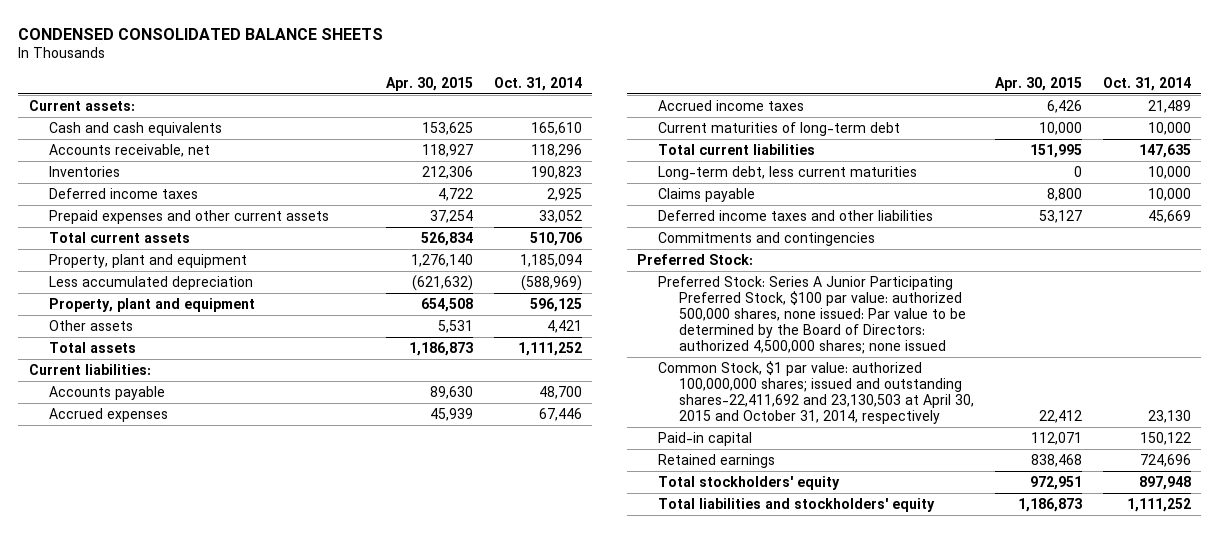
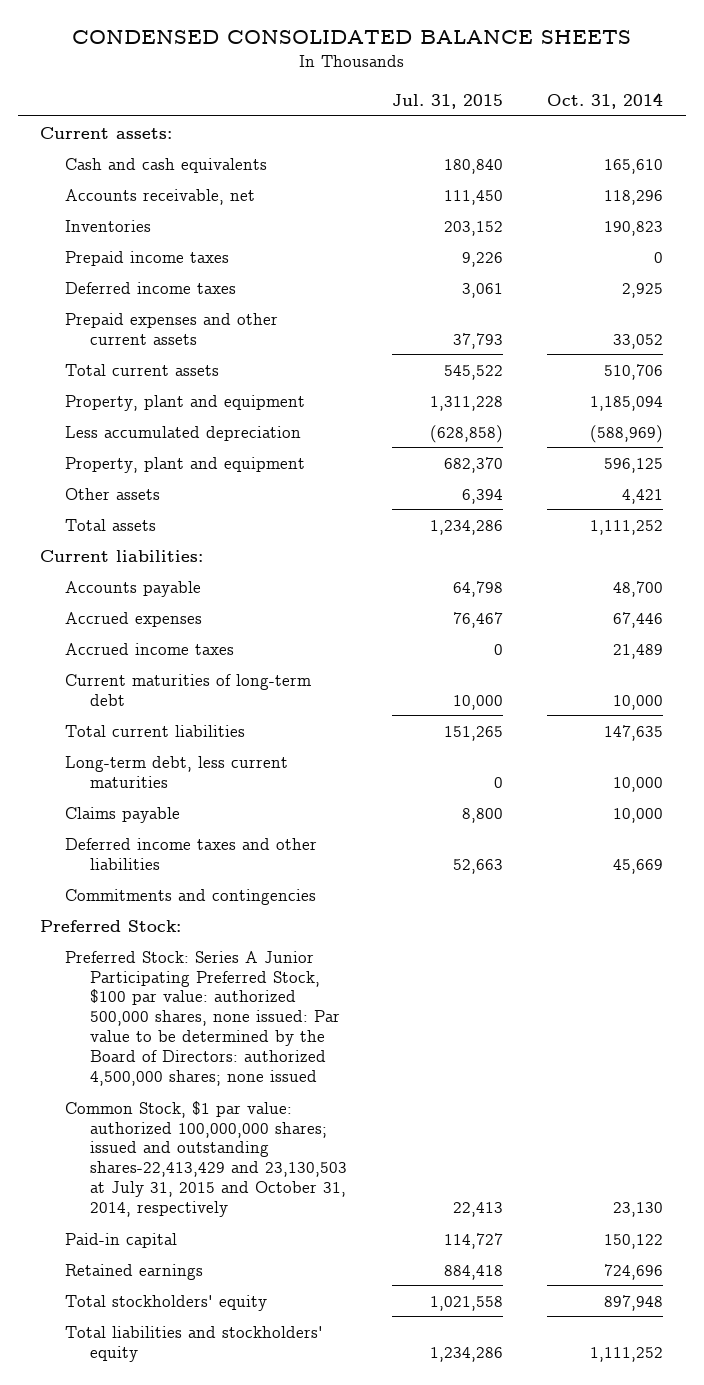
[385,76,473,91] Apr. 30, 2015 -> none
none -> [391,94,503,110] Jul. 31, 2015
none -> [65,250,230,266] Prepaid income taxes
[657,360,974,425] Common Stock, $1 par value: authorized 100,000,000 shares; issued and outstanding shares-22,411,692 and 23,130,503 at April 30, 2015 and October 31, 2014, respectively -> [65,1100,348,1218] Common Stock, $1 par value: authorized 100,000,000 shares; issued and outstanding shares-22,413,429 and 23,130,503 at July 31, 2015 and October 31, 2014, respectively

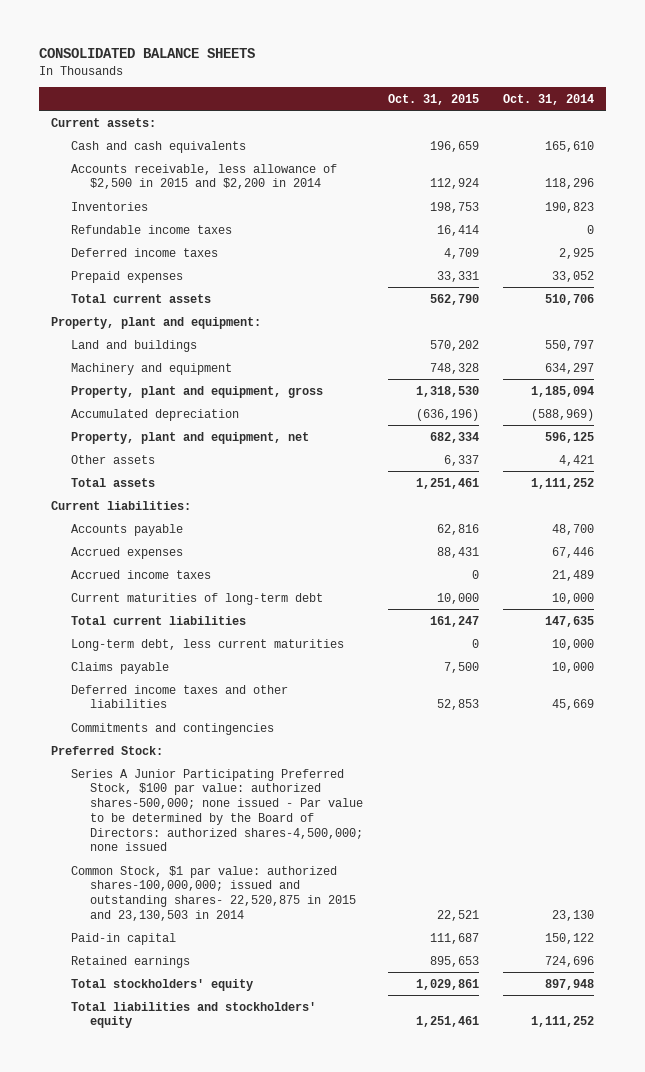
[71,30,631,45] CONDENSED CONSOLIDATED BALANCE SHEETS -> [39,48,256,59] CONSOLIDATED BALANCE SHEETS
[391,94,503,110] Jul. 31, 2015 -> none
none -> [387,93,479,105] Oct. 31, 2015
[65,188,256,205] Accounts receivable, net -> [70,163,337,190] Accounts receivable, less allowance of $2,500 in 2015 and $2,200 in 2014
[65,250,230,266] Prepaid income taxes -> [70,224,232,234] Refundable income taxes
[65,312,279,345] Prepaid expenses and other current assets -> [70,270,183,283] Prepaid expenses
none -> [51,316,262,329] Property, plant and equipment:
none -> [70,339,197,352] Land and buildings
none -> [70,362,232,375] Machinery and equipment
[65,394,306,411] Property, plant and equipment -> [70,385,323,398] Property, plant and equipment, gross
[65,425,302,441] Less accumulated depreciation -> [70,408,239,421] Accumulated depreciation
[65,456,306,473] Property, plant and equipment -> [70,431,309,444] Property, plant and equipment, net
[65,950,341,1087] Preferred Stock: Series A Junior Participating Preferred Stock, $100 par value: authorized 500,000 shares, none issued: Par value to be determined by the Board of Directors: authorized 4,500,000 shares; none issued -> [70,768,364,852] Series A Junior Participating Preferred Stock, $100 par value: authorized shares-500,000; none issued - Par value to be determined by the Board of Directors: authorized shares-4,500,000; none issued
[65,1100,348,1218] Common Stock, $1 par value: authorized 100,000,000 shares; issued and outstanding shares-22,413,429 and 23,130,503 at July 31, 2015 and October 31, 2014, respectively -> [70,865,357,921] Common Stock, $1 par value: authorized shares-100,000,000; issued and outstanding shares- 22,520,875 in 2015 and 23,130,503 in 2014

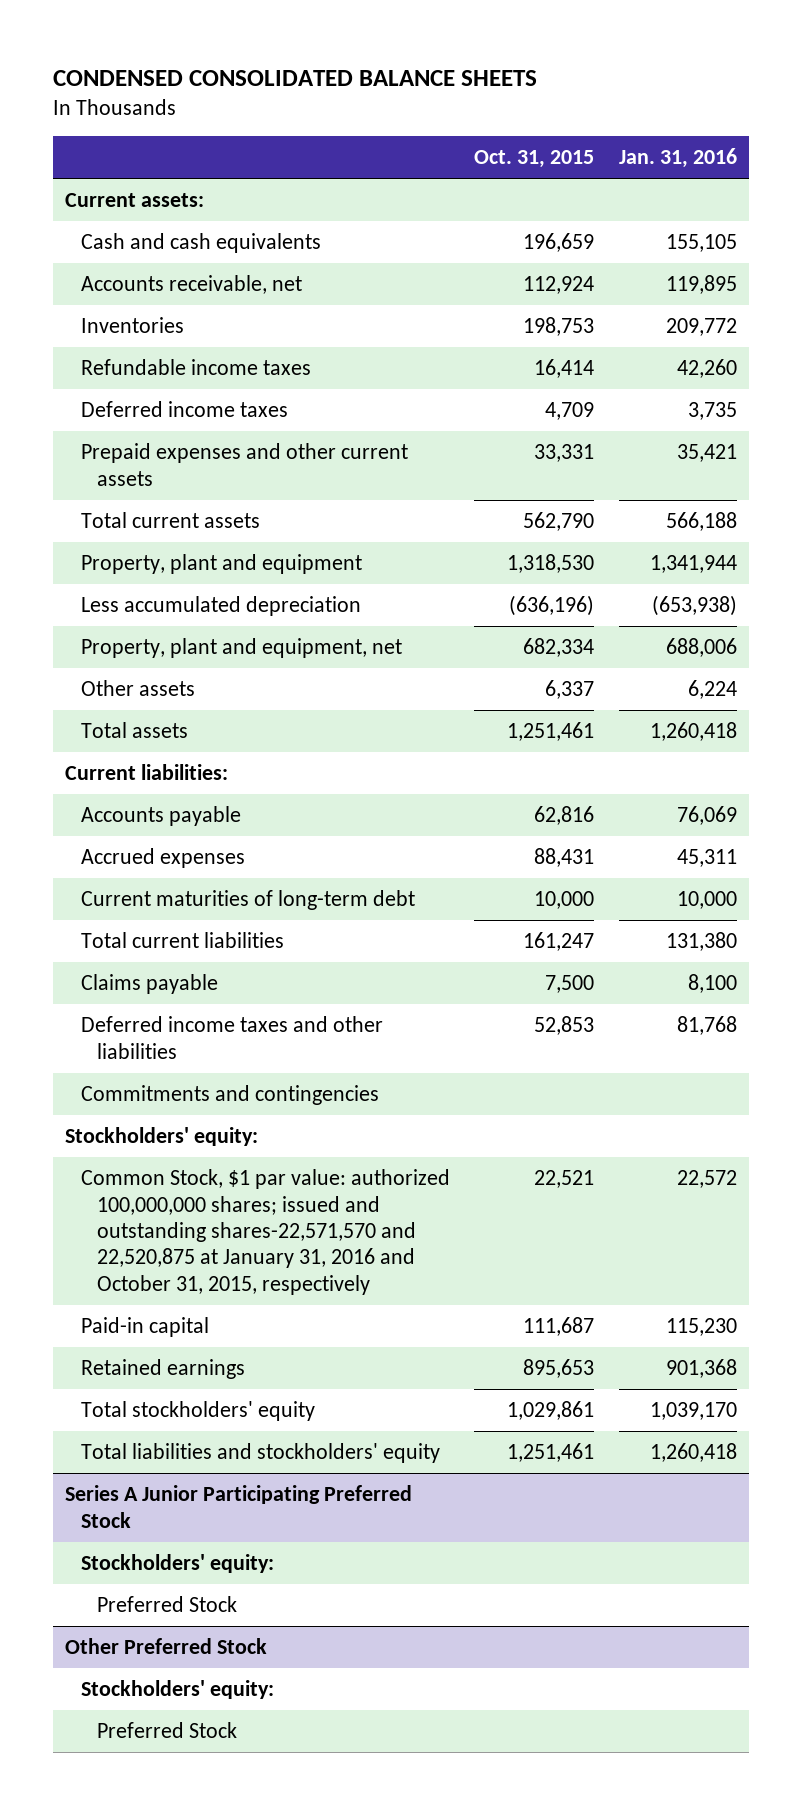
[39,48,256,59] CONSOLIDATED BALANCE SHEETS -> [52,69,537,86] CONDENSED CONSOLIDATED BALANCE SHEETS
[502,93,594,105] Oct. 31, 2014 -> none
none -> [619,148,738,169] Jan. 31, 2016
[70,163,337,190] Accounts receivable, less allowance of $2,500 in 2015 and $2,200 in 2014 -> [80,275,302,295] Accounts receivable, net
[70,270,183,283] Prepaid expenses -> [80,443,408,486] Prepaid expenses and other current assets
[51,316,262,329] Property, plant and equipment: -> none
[70,339,197,352] Land and buildings -> none
[70,362,232,375] Machinery and equipment -> none
[70,385,323,398] Property, plant and equipment, gross -> [80,554,362,575] Property, plant and equipment
[70,408,239,421] Accumulated depreciation -> [80,596,361,617] Less accumulated depreciation
[70,569,211,579] Accrued income taxes -> none
[70,638,344,651] Long-term debt, less current maturities -> none
[51,745,164,755] Preferred Stock: -> none
[70,768,364,852] Series A Junior Participating Preferred Stock, $100 par value: authorized shares-500,000; none issued - Par value to be determined by the Board of Directors: authorized shares-4,500,000; none issued -> none
none -> [64,1127,258,1147] Stockholders' equity:
[70,865,357,921] Common Stock, $1 par value: authorized shares-100,000,000; issued and outstanding shares- 22,520,875 in 2015 and 23,130,503 in 2014 -> [80,1169,450,1295] Common Stock, $1 par value: authorized 100,000,000 shares; issued and outstanding shares-22,571,570 and 22,520,875 at January 31, 2016 and October 31, 2015, respectively
none -> [64,1485,412,1528] Series A Junior Participating Preferred Stock
none -> [80,1554,274,1574] Stockholders' equity:
none -> [96,1596,237,1613] Preferred Stock
none -> [64,1638,267,1655] Other Preferred Stock
none -> [80,1680,274,1700] Stockholders' equity:
none -> [96,1722,237,1739] Preferred Stock

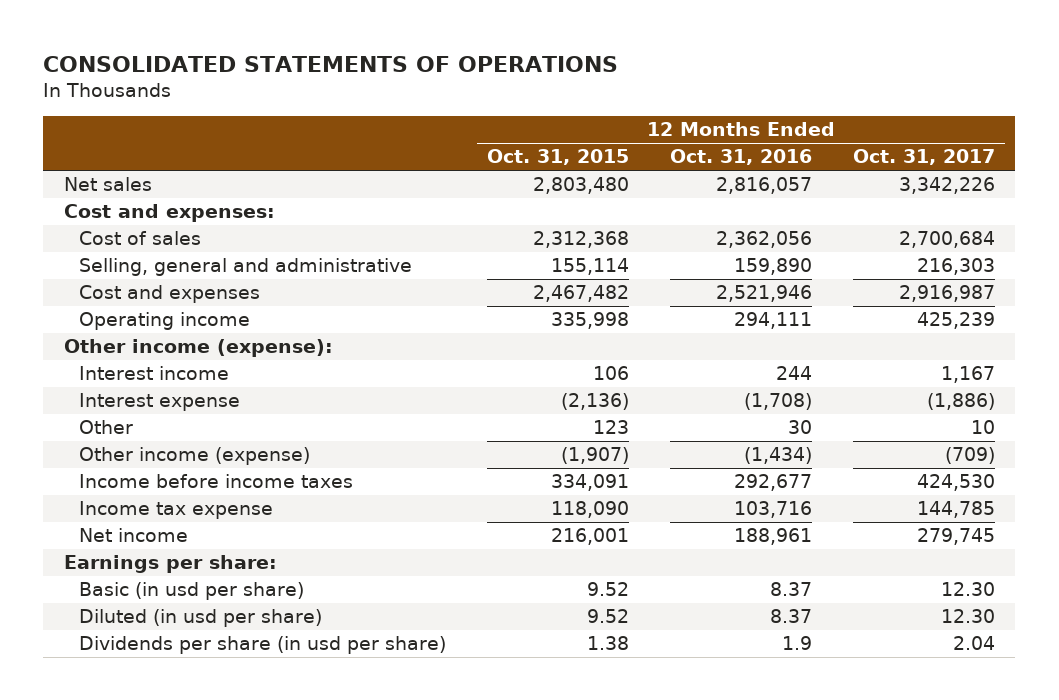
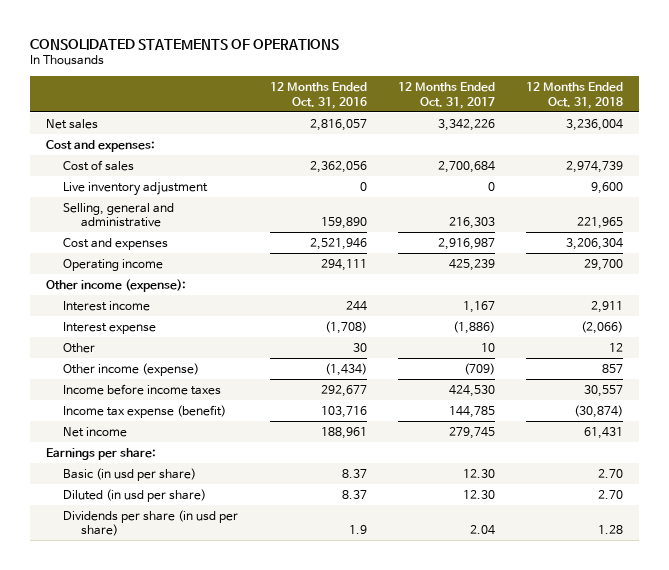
[487,149,630,166] Oct. 31, 2015 -> none
none -> [526,81,624,109] 12 Months Ended Oct. 31, 2018
none -> [63,181,209,196] Live inventory adjustment
[79,501,274,520] Income tax expense -> [63,404,227,418] Income tax expense (benefit)

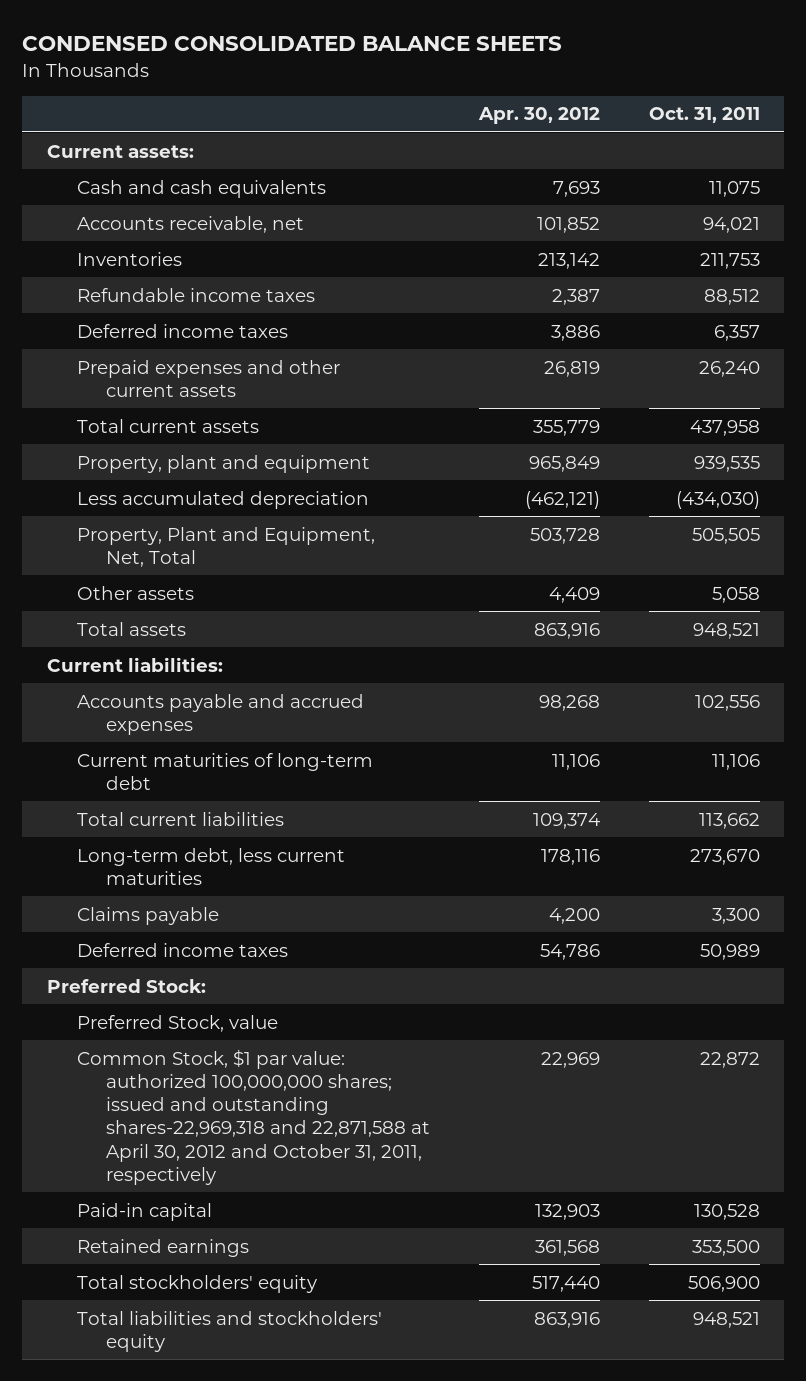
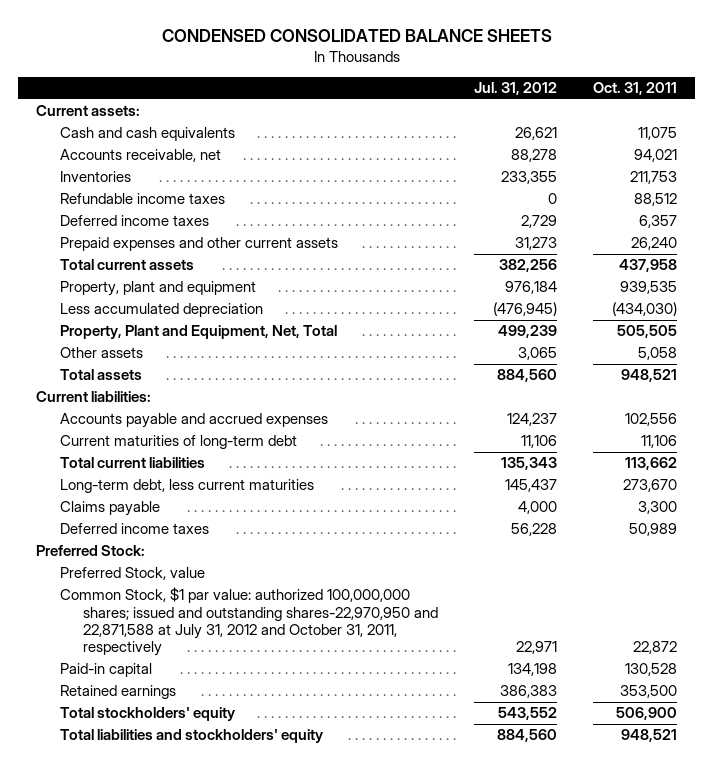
[478,107,601,125] Apr. 30, 2012 -> none
none -> [473,82,557,96] Jul. 31, 2012
[76,1048,431,1185] Common Stock, $1 par value: authorized 100,000,000 shares; issued and outstanding shares-22,969,318 and 22,871,588 at April 30, 2012 and October 31, 2011, respectively -> [59,587,438,657] Common Stock, $1 par value: authorized 100,000,000 shares; issued and outstanding shares-22,970,950 and 22,871,588 at July 31, 2012 and October 31, 2011, respectively

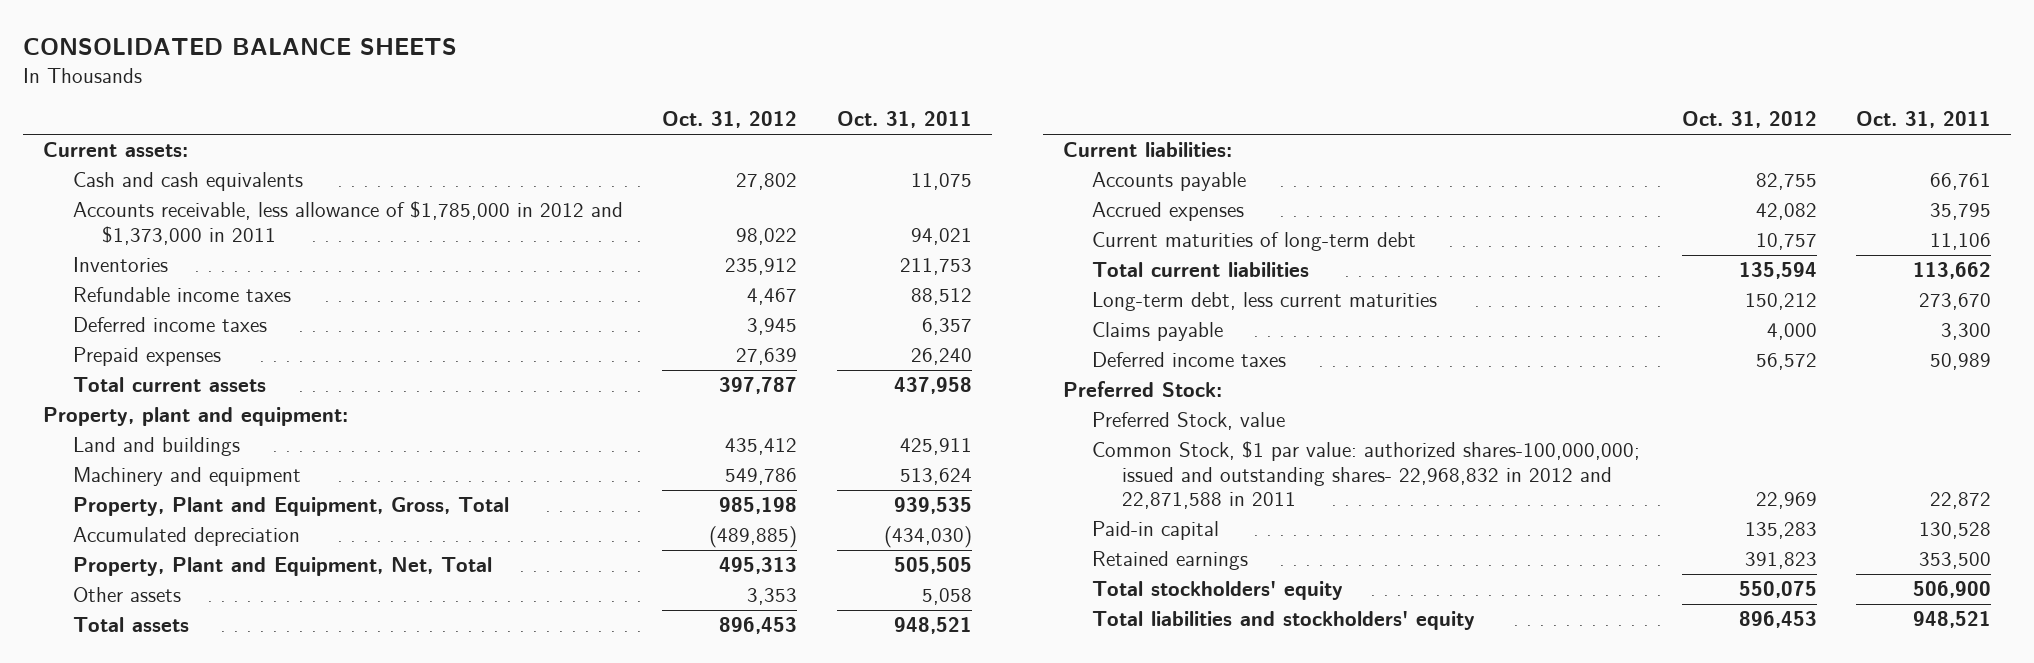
[161,28,552,42] CONDENSED CONSOLIDATED BALANCE SHEETS -> [23,38,458,56] CONSOLIDATED BALANCE SHEETS
[473,82,557,96] Jul. 31, 2012 -> none
none -> [662,111,798,129] Oct. 31, 2012
[59,149,221,163] Accounts receivable, net -> [72,201,623,245] Accounts receivable, less allowance of $1,785,000 in 2012 and $1,373,000 in 2011
[59,237,338,252] Prepaid expenses and other current assets -> [72,347,221,367] Prepaid expenses
none -> [43,407,349,427] Property, plant and equipment:
none -> [72,437,240,457] Land and buildings
none -> [72,467,301,487] Machinery and equipment
[59,281,256,297] Property, plant and equipment -> [72,497,509,517] Property, Plant and Equipment, Gross, Total
[59,303,263,318] Less accumulated depreciation -> [72,527,300,547] Accumulated depreciation
[59,413,328,429] Accounts payable and accrued expenses -> none
none -> [1092,172,1247,192] Accounts payable
none -> [1092,202,1245,222] Accrued expenses
[59,587,438,657] Common Stock, $1 par value: authorized 100,000,000 shares; issued and outstanding shares-22,970,950 and 22,871,588 at July 31, 2012 and October 31, 2011, respectively -> [1092,441,1641,510] Common Stock, $1 par value: authorized shares-100,000,000; issued and outstanding shares- 22,968,832 in 2012 and 22,871,588 in 2011

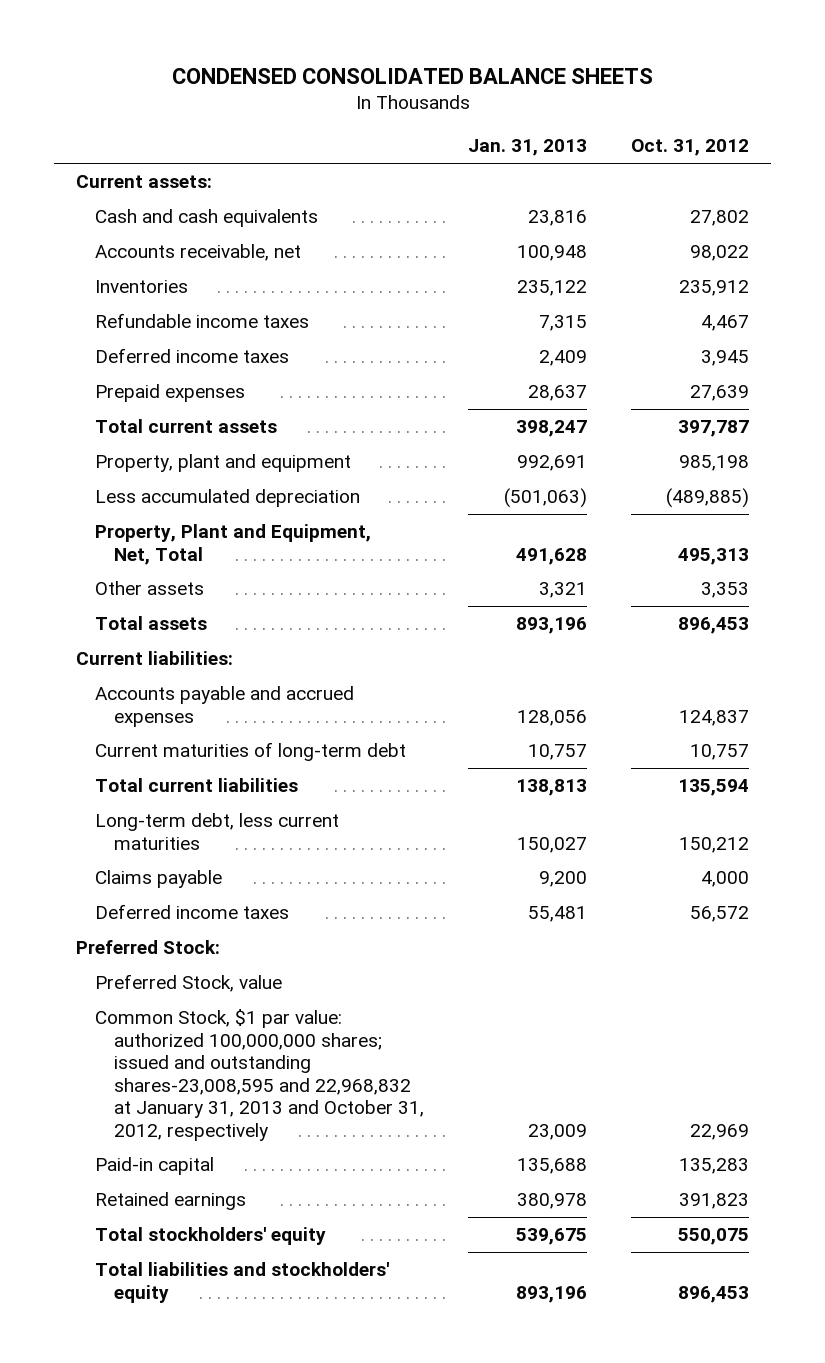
[23,38,458,56] CONSOLIDATED BALANCE SHEETS -> [171,67,653,84] CONDENSED CONSOLIDATED BALANCE SHEETS
[836,111,972,129] Oct. 31, 2011 -> none
none -> [467,139,587,157] Jan. 31, 2013
[72,201,623,245] Accounts receivable, less allowance of $1,785,000 in 2012 and $1,373,000 in 2011 -> [94,244,301,262] Accounts receivable, net
[43,407,349,427] Property, plant and equipment: -> none
[72,437,240,457] Land and buildings -> none
[72,467,301,487] Machinery and equipment -> none
[72,497,509,517] Property, Plant and Equipment, Gross, Total -> [94,454,351,473] Property, plant and equipment
[72,527,300,547] Accumulated depreciation -> [94,489,360,508] Less accumulated depreciation
[1092,172,1247,192] Accounts payable -> none
[1092,202,1245,222] Accrued expenses -> none
none -> [94,686,354,727] Accounts payable and accrued expenses
[1092,441,1641,510] Common Stock, $1 par value: authorized shares-100,000,000; issued and outstanding shares- 22,968,832 in 2012 and 22,871,588 in 2011 -> [94,1009,424,1141] Common Stock, $1 par value: authorized 100,000,000 shares; issued and outstanding shares-23,008,595 and 22,968,832 at January 31, 2013 and October 31, 2012, respectively

